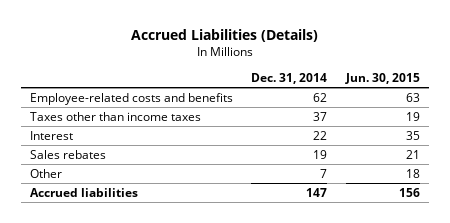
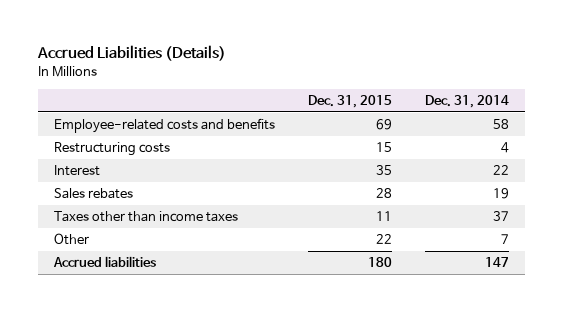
[344,73,420,85] Jun. 30, 2015 -> none
none -> [308,95,393,109] Dec. 31, 2015
[313,92,328,102] 62 -> [493,119,510,130] 58
none -> [54,142,171,157] Restructuring costs
[30,111,202,121] Taxes other than income taxes -> [54,211,239,223] Taxes other than income taxes

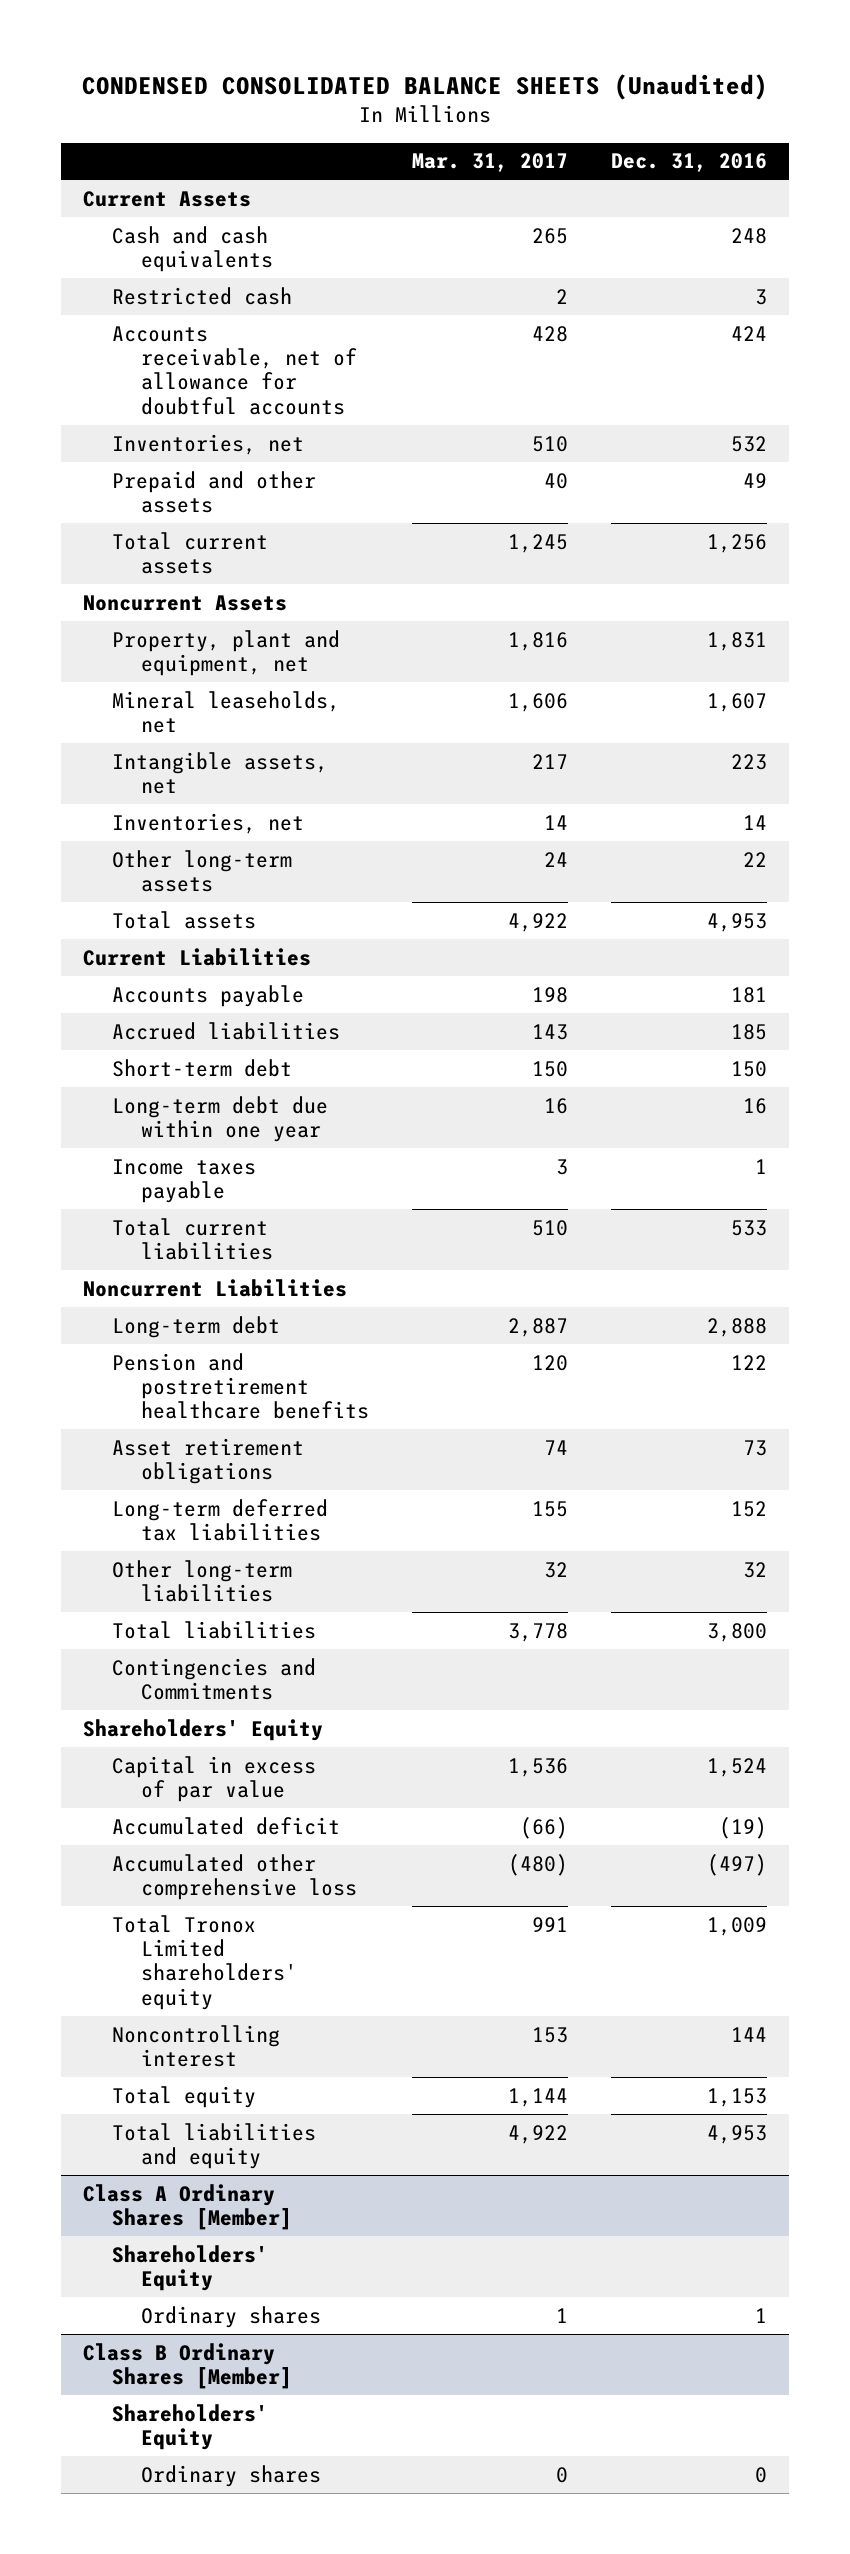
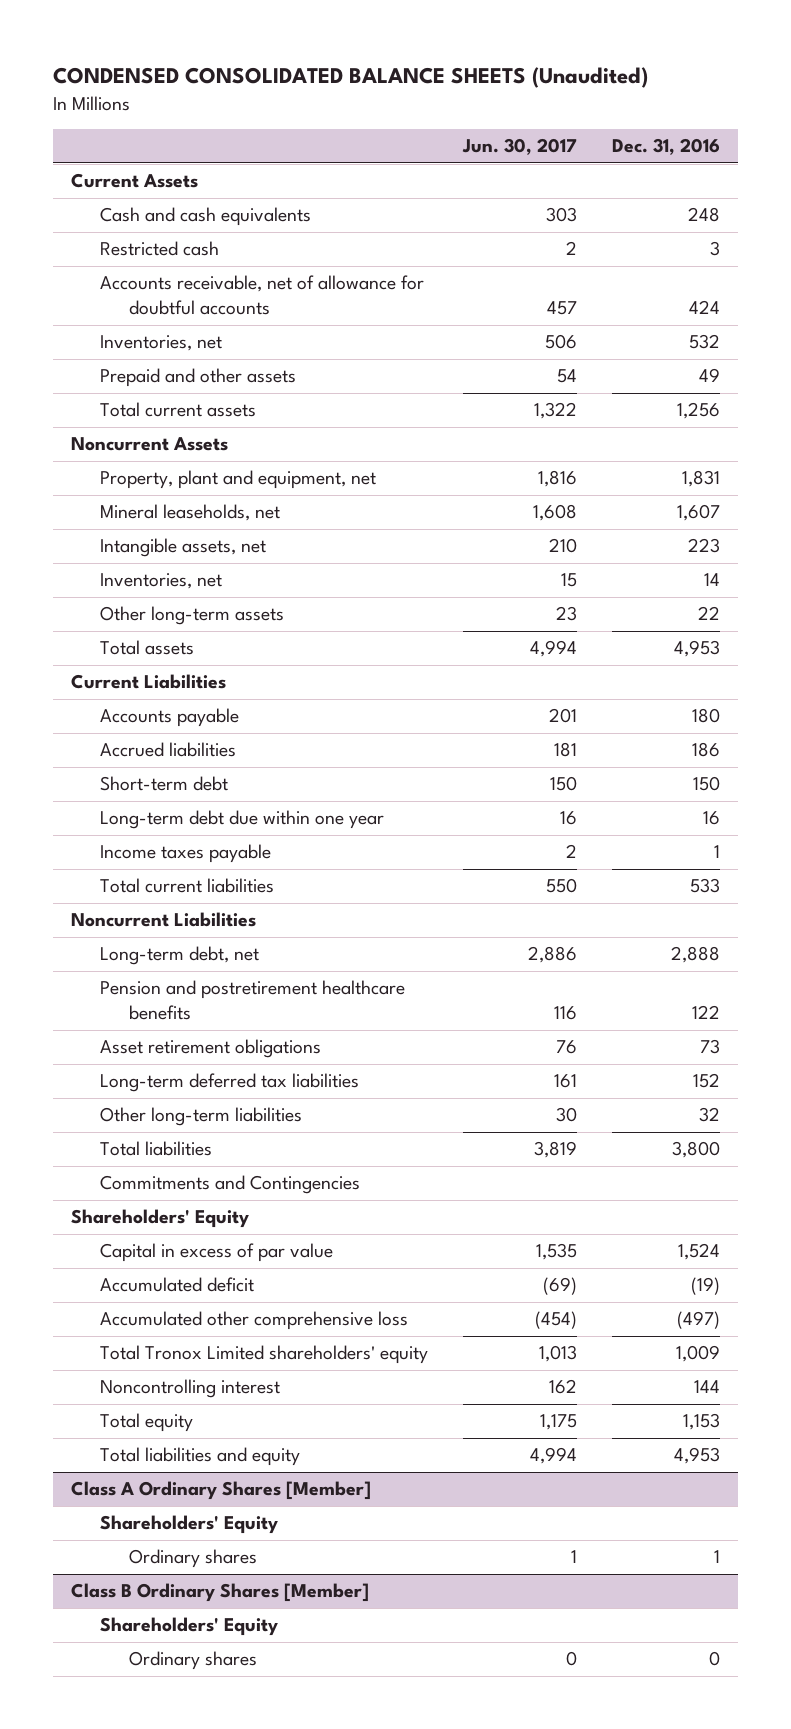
[411,153,568,173] Mar. 31, 2017 -> none
none -> [462,138,578,156] Jun. 30, 2017
[730,986,767,1003] 181 -> [692,708,721,724] 180
[730,1023,767,1040] 185 -> [692,742,721,758] 186
[111,1315,280,1338] Long-term debt -> [99,946,259,966] Long-term debt, net
[111,1657,316,1701] Contingencies and Commitments -> [99,1175,360,1195] Commitments and Contingencies

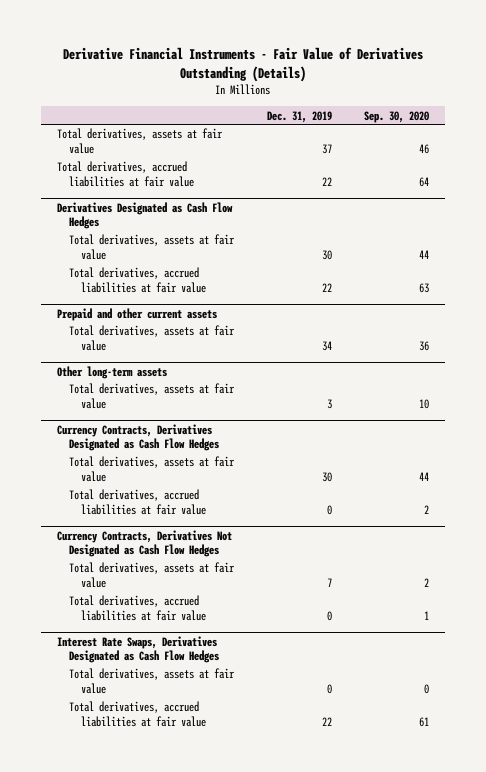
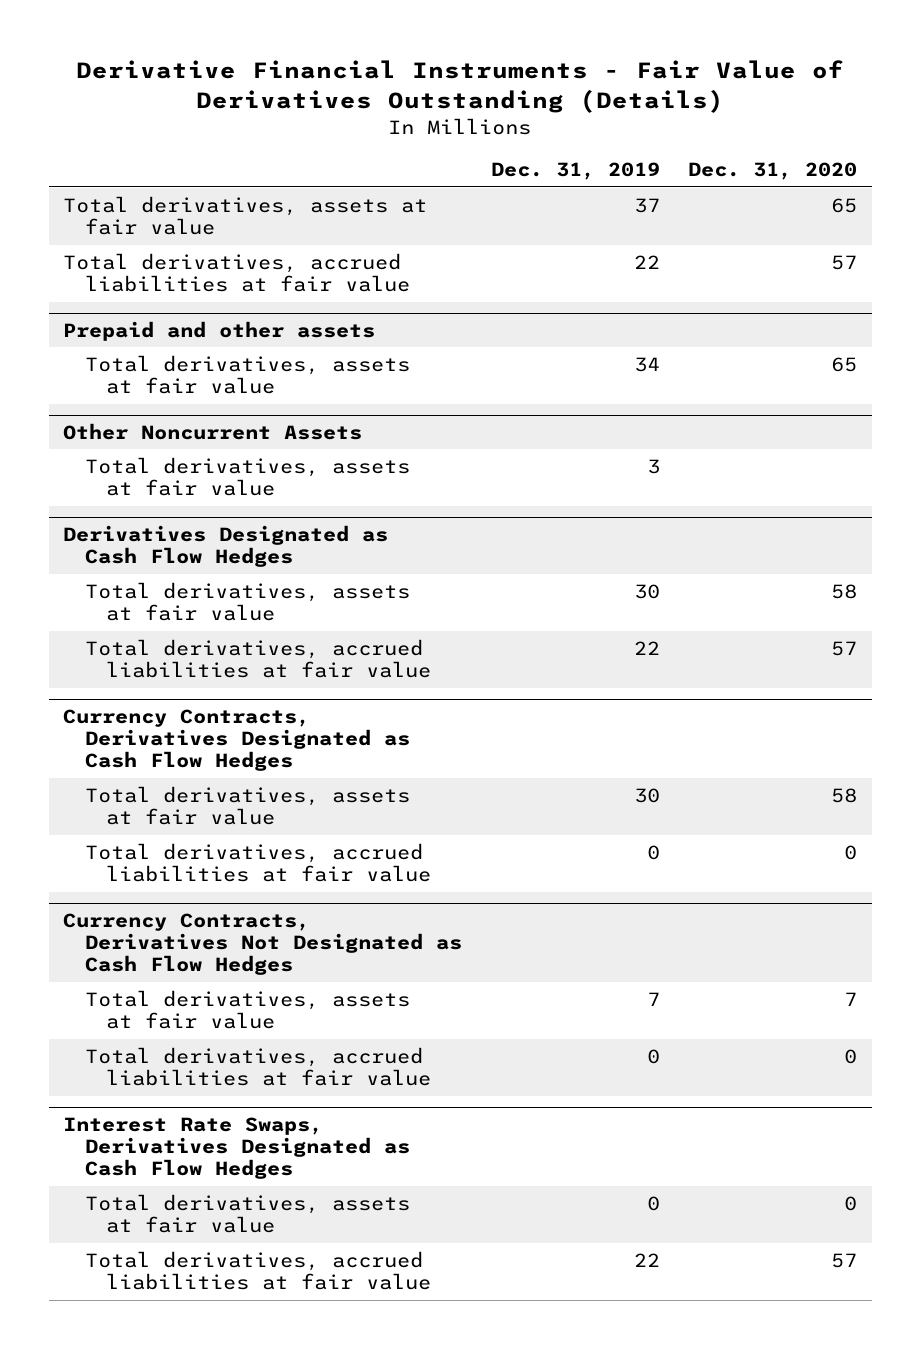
[364,110,430,123] Sep. 30, 2020 -> none
none -> [688,162,858,181] Dec. 31, 2020
none -> [63,320,376,341] Prepaid and other assets
none -> [84,354,410,394] Total derivatives, assets at fair value
none -> [63,422,363,440] Other Noncurrent Assets
none -> [84,456,410,496] Total derivatives, assets at fair value
[57,307,218,321] Prepaid and other current assets -> none
[69,325,236,351] Total derivatives, assets at fair value -> none
[57,365,168,379] Other long-term assets -> none
[69,383,236,409] Total derivatives, assets at fair value -> none

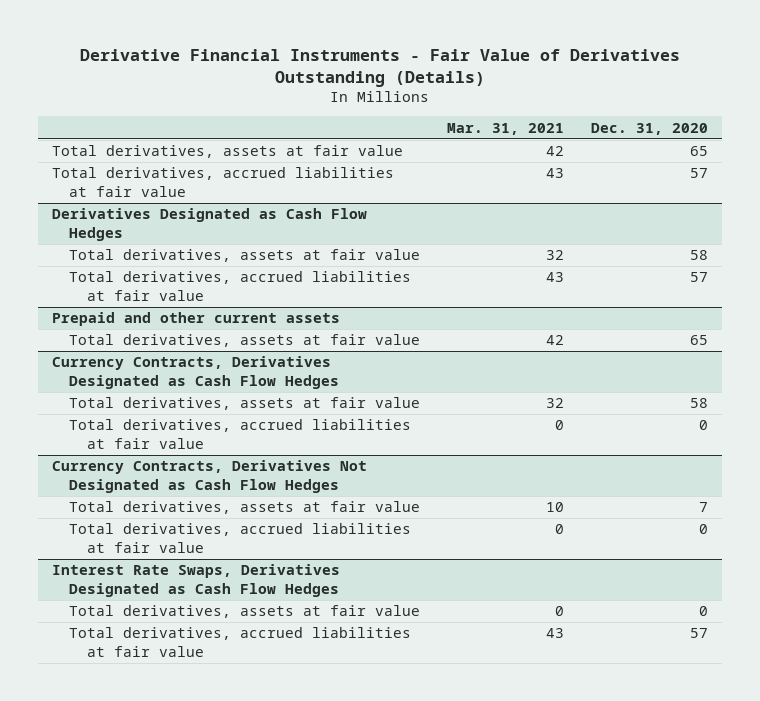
[490,162,660,181] Dec. 31, 2019 -> none
none -> [447,122,565,135] Mar. 31, 2021
[63,320,376,341] Prepaid and other assets -> none
[84,354,410,394] Total derivatives, assets at fair value -> none
[63,422,363,440] Other Noncurrent Assets -> none
[84,456,410,496] Total derivatives, assets at fair value -> none
none -> [52,312,341,327] Prepaid and other current assets
none -> [69,334,421,348] Total derivatives, assets at fair value

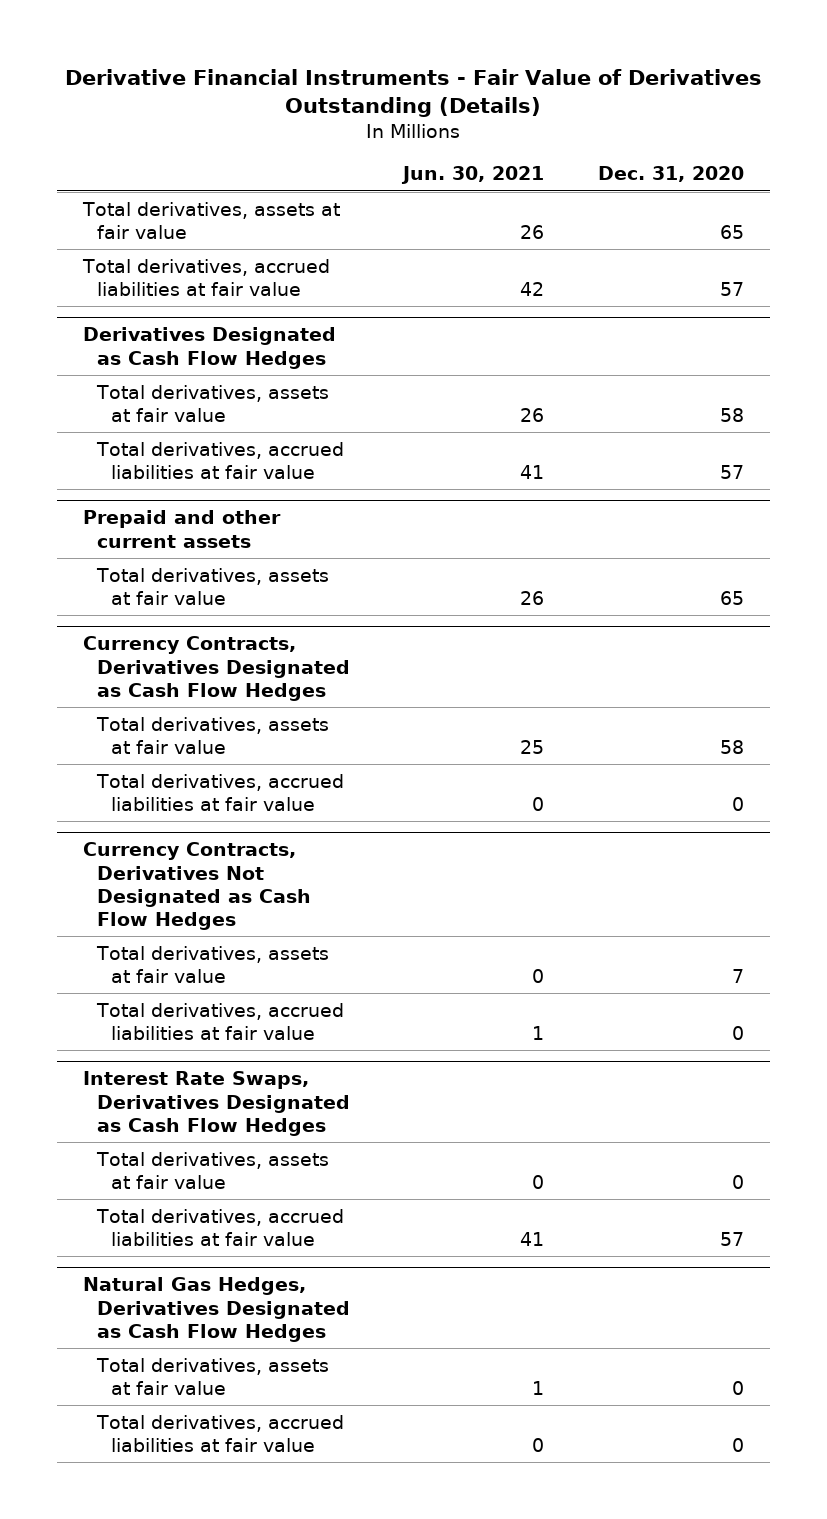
[447,122,565,135] Mar. 31, 2021 -> none
none -> [401,166,545,185] Jun. 30, 2021
none -> [83,1277,350,1342] Natural Gas Hedges, Derivatives Designated as Cash Flow Hedges
none -> [95,1357,329,1395] Total derivatives, assets at fair value
none -> [95,1414,344,1452] Total derivatives, accrued liabilities at fair value

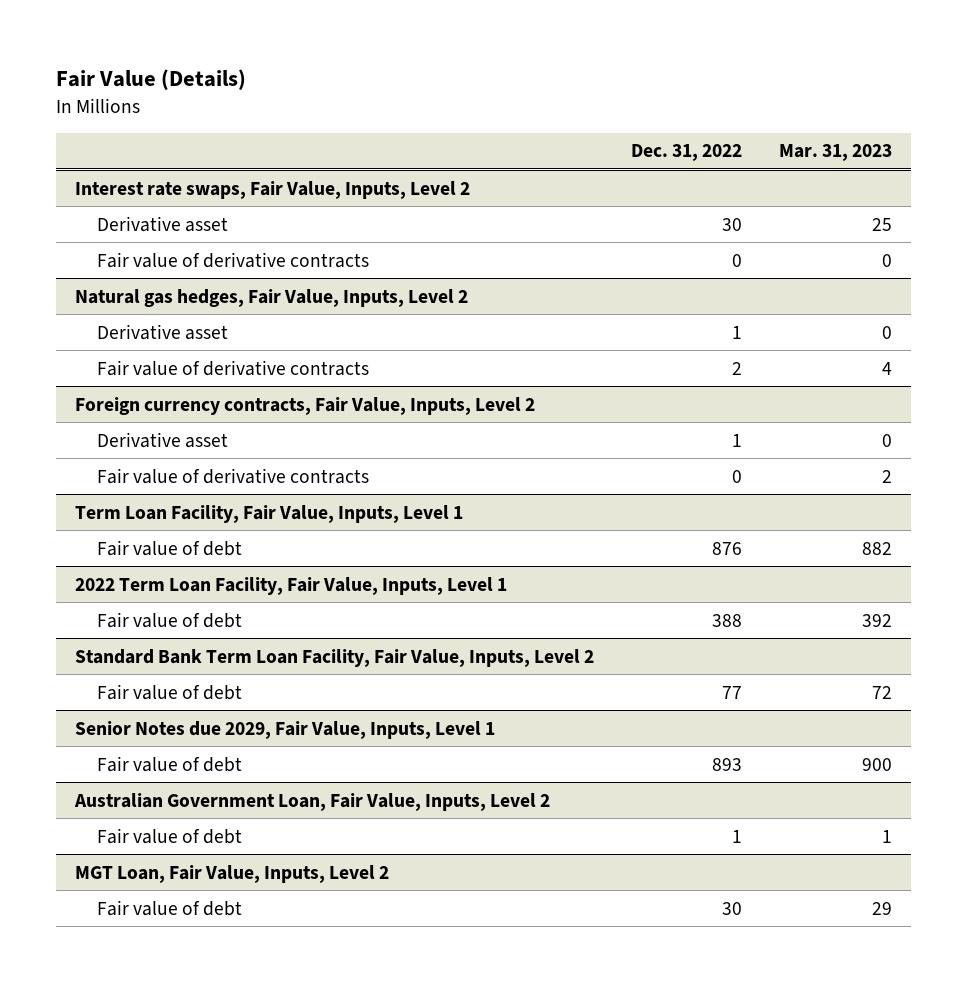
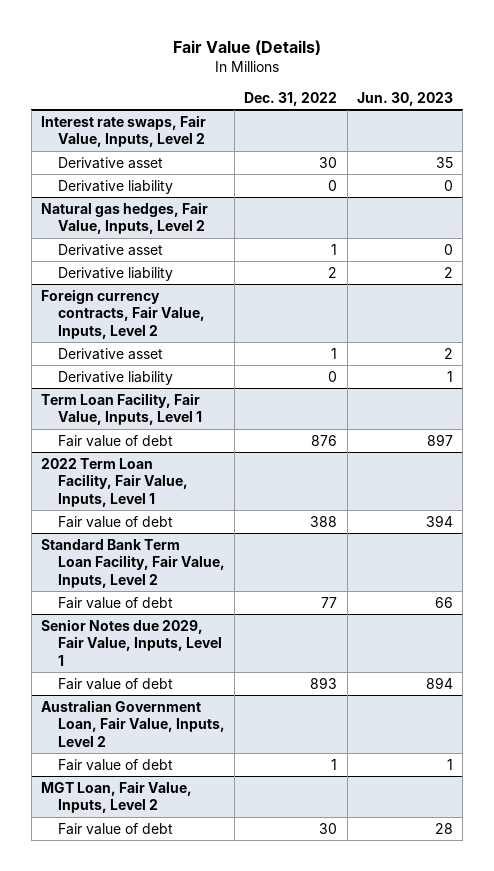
[779,144,893,162] Mar. 31, 2023 -> none
none -> [356,91,453,106] Jun. 30, 2023
[97,251,370,268] Fair value of derivative contracts -> [58,179,174,194] Derivative liability
[97,359,370,376] Fair value of derivative contracts -> [58,266,174,281] Derivative liability
[97,467,370,484] Fair value of derivative contracts -> [58,370,174,385] Derivative liability

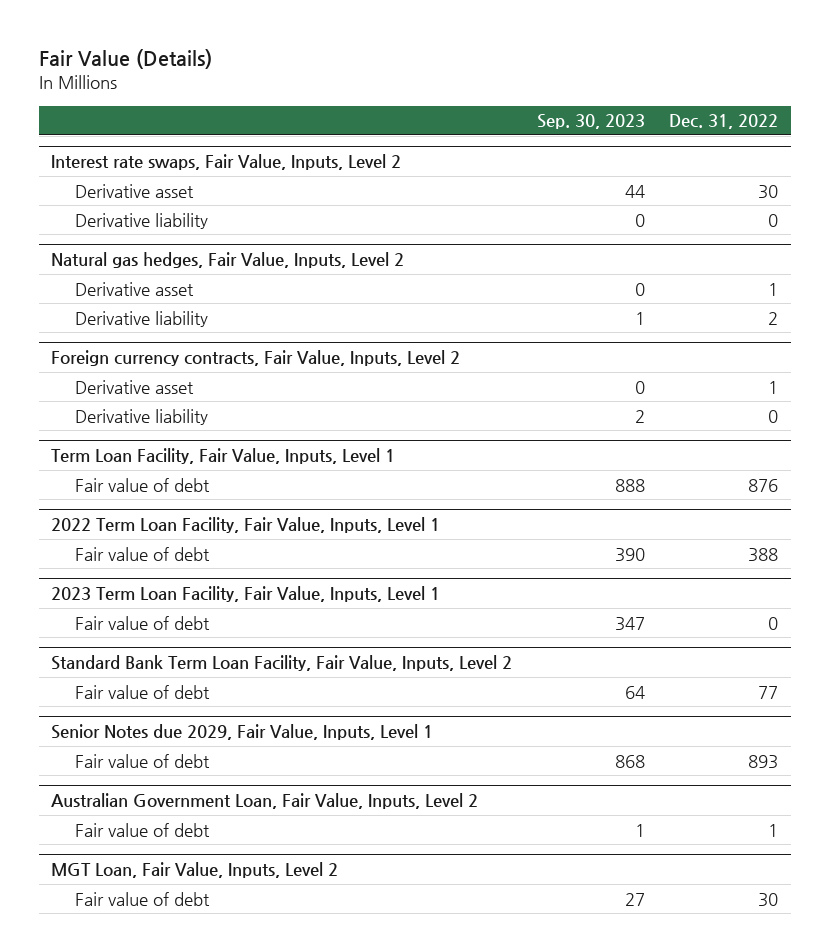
[356,91,453,106] Jun. 30, 2023 -> none
none -> [536,114,645,130] Sep. 30, 2023
none -> [50,586,440,603] 2023 Term Loan Facility, Fair Value, Inputs, Level 1
none -> [75,615,211,630] Fair value of debt

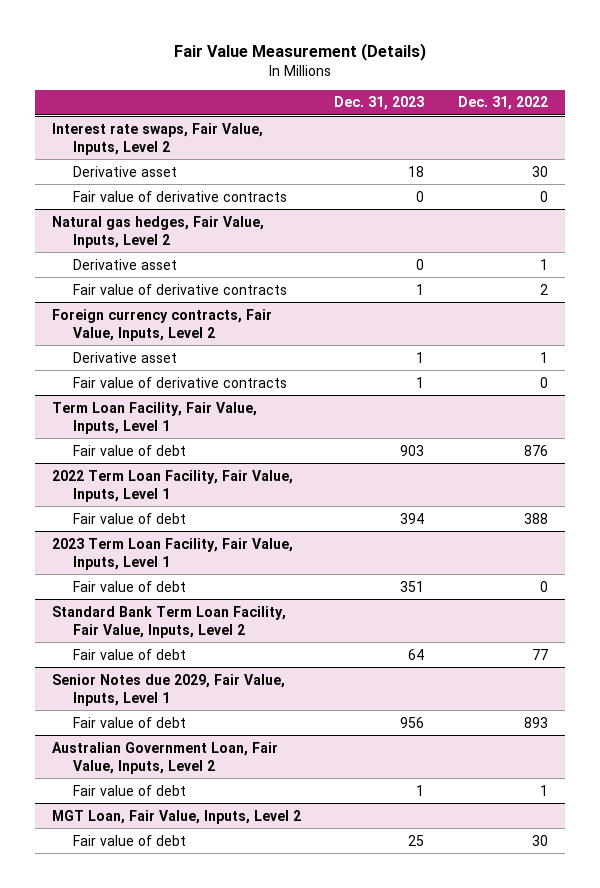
[38,49,212,70] Fair Value (Details) -> [173,42,426,61] Fair Value Measurement (Details)
[536,114,645,130] Sep. 30, 2023 -> none
none -> [334,96,425,111] Dec. 31, 2023
[75,212,209,229] Derivative liability -> [72,190,287,202] Fair value of derivative contracts
[75,310,209,327] Derivative liability -> [72,283,287,295] Fair value of derivative contracts
[75,408,209,425] Derivative liability -> [72,376,287,388] Fair value of derivative contracts

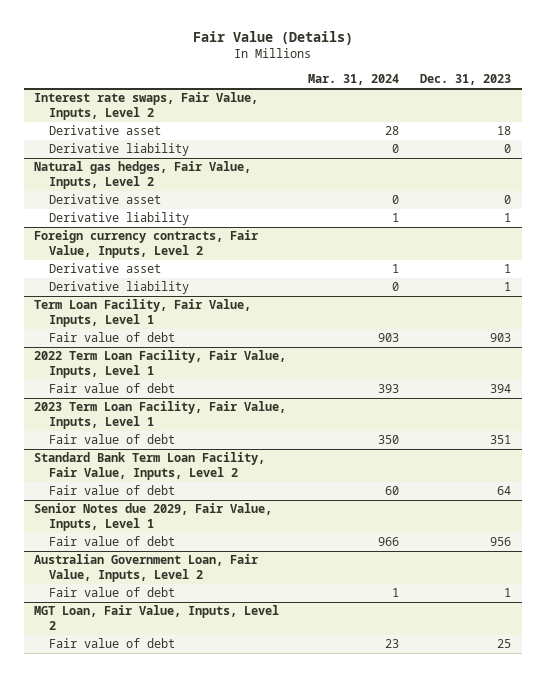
[173,42,426,61] Fair Value Measurement (Details) -> [192,31,353,46] Fair Value (Details)
[458,96,549,111] Dec. 31, 2022 -> none
none -> [307,74,399,86] Mar. 31, 2024
[72,190,287,202] Fair value of derivative contracts -> [48,143,189,157] Derivative liability
[72,283,287,295] Fair value of derivative contracts -> [48,212,189,226] Derivative liability
[72,376,287,388] Fair value of derivative contracts -> [48,281,189,295] Derivative liability

